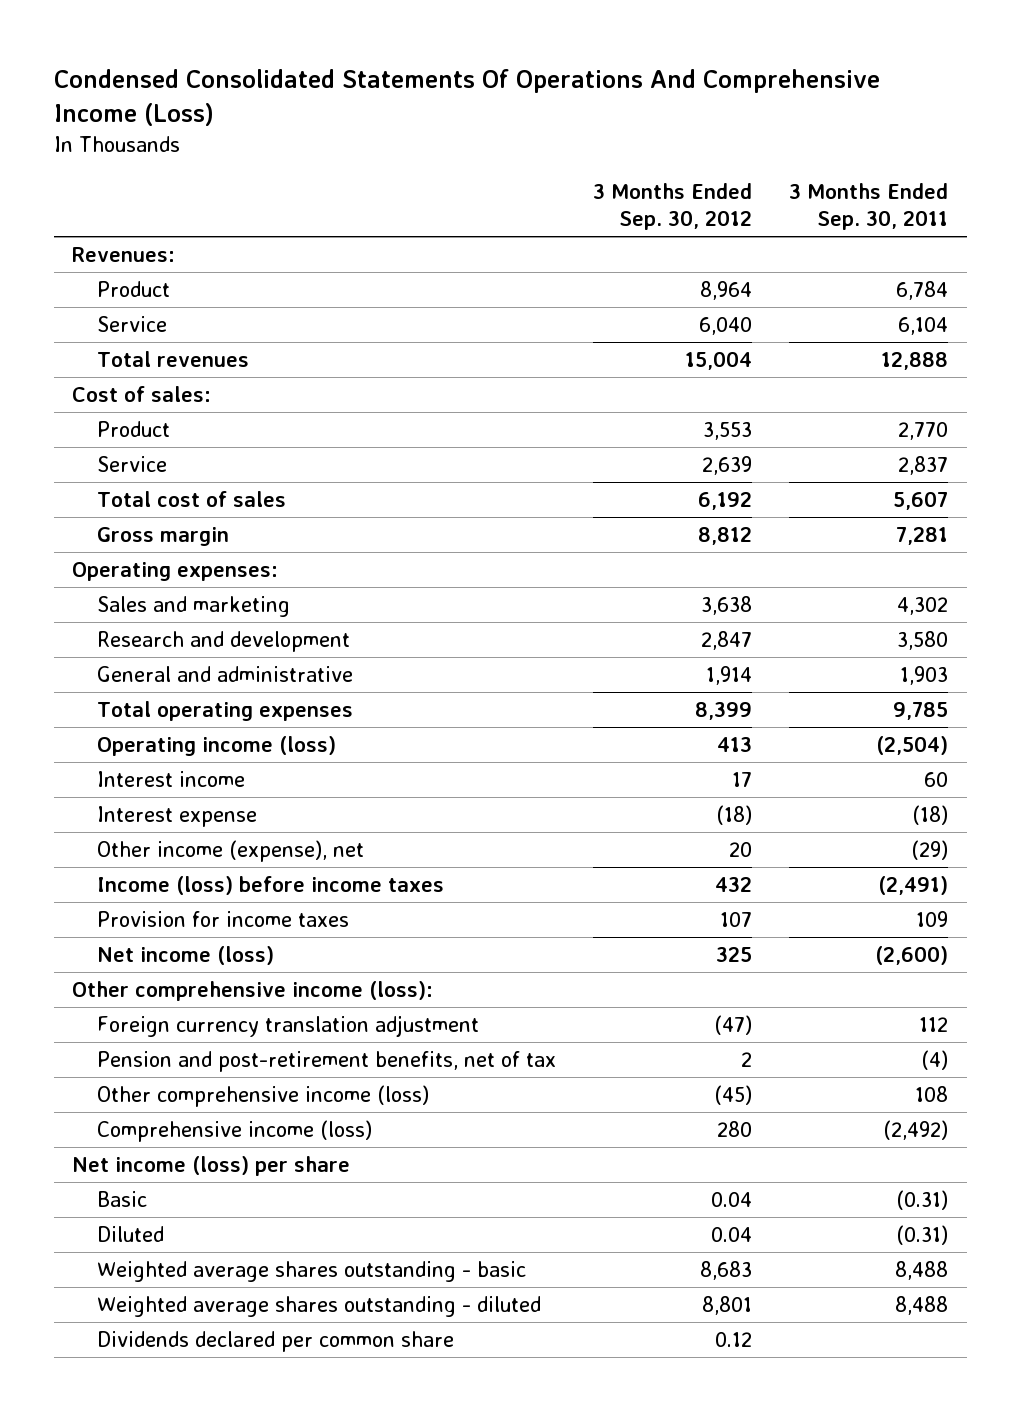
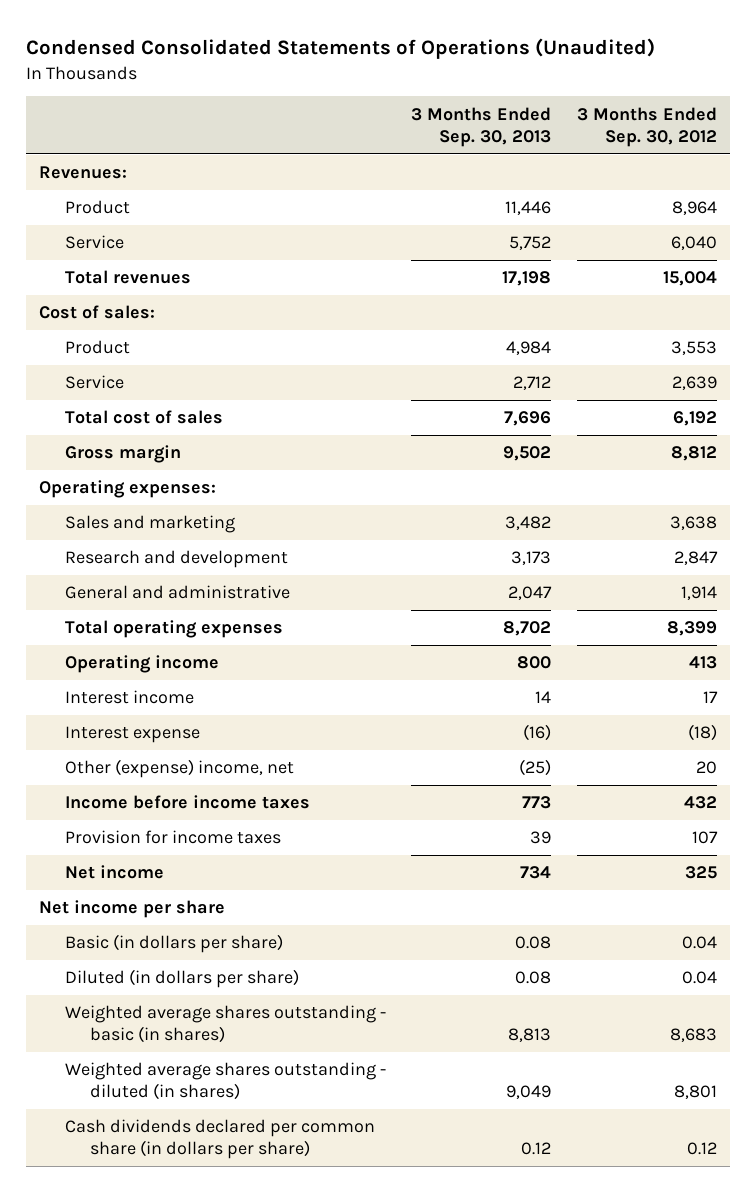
[53,68,880,127] Condensed Consolidated Statements Of Operations And Comprehensive Income (Loss) -> [26,38,656,60] Condensed Consolidated Statements of Operations (Unaudited)
[789,182,949,230] 3 Months Ended Sep. 30, 2011 -> none
none -> [411,106,552,147] 3 Months Ended Sep. 30, 2013
[97,736,337,757] Operating income (loss) -> [64,655,219,674] Operating income
[97,840,365,863] Other income (expense), net -> [64,759,294,779] Other (expense) income, net
[97,876,445,896] Income (loss) before income taxes -> [64,795,310,810] Income before income taxes
[72,981,434,1002] Other comprehensive income (loss): -> none
[97,1015,480,1038] Foreign currency translation adjustment -> none
[97,1051,557,1073] Pension and post-retirement benefits, net of tax -> none
[97,1085,430,1108] Other comprehensive income (loss) -> none
[97,1120,373,1143] Comprehensive income (loss) -> none
[97,946,275,966] Net income (loss) -> [64,865,164,880] Net income
[72,1156,351,1177] Net income (loss) per share -> [39,900,226,919] Net income per share
[97,1191,148,1208] Basic -> [64,934,283,954] Basic (in dollars per share)
[97,1226,165,1243] Diluted -> [64,969,299,989] Diluted (in dollars per share)
[97,1261,527,1283] Weighted average shares outstanding - basic -> [64,1005,386,1044] Weighted average shares outstanding - basic (in shares)
[97,1296,542,1318] Weighted average shares outstanding - diluted -> [64,1062,386,1101] Weighted average shares outstanding - diluted (in shares)
[97,1331,455,1353] Dividends declared per common share -> [64,1119,375,1160] Cash dividends declared per common share (in dollars per share)

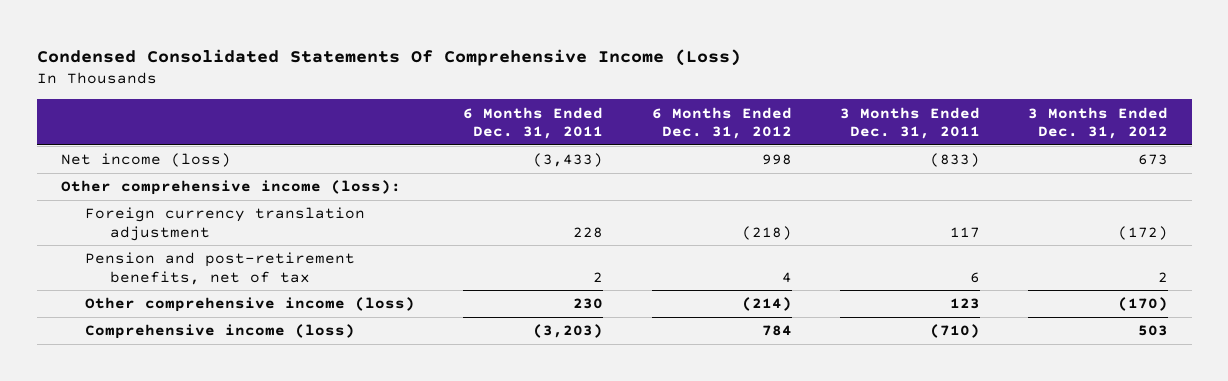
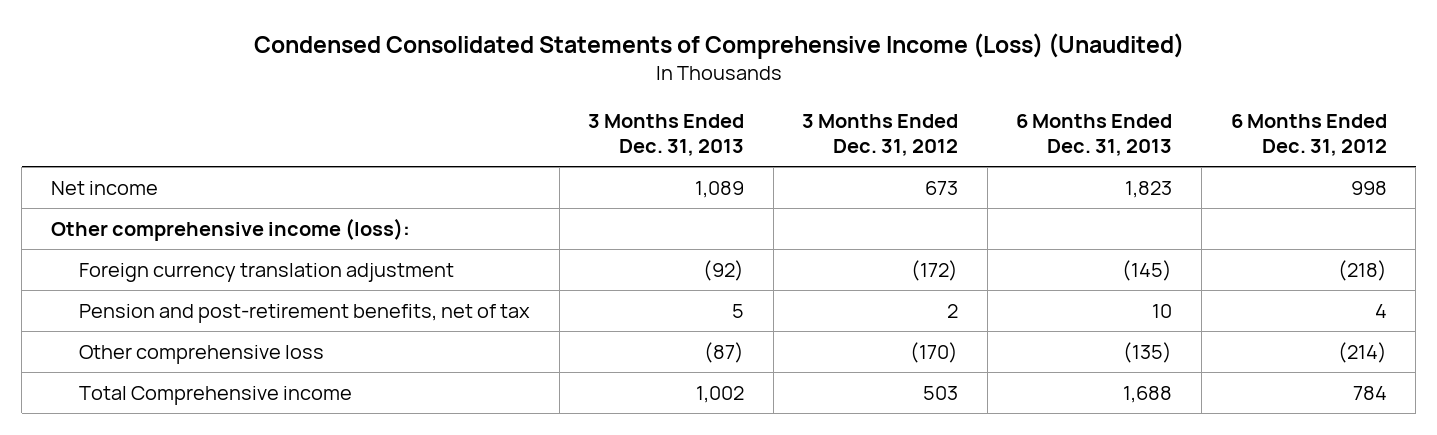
[36,48,741,66] Condensed Consolidated Statements Of Comprehensive Income (Loss) -> [253,32,1184,59] Condensed Consolidated Statements of Comprehensive Income (Loss) (Unaudited)
[463,106,604,140] 6 Months Ended Dec. 31, 2011 -> none
[839,106,980,140] 3 Months Ended Dec. 31, 2011 -> none
none -> [588,113,745,157] 3 Months Ended Dec. 31, 2013
none -> [1016,113,1173,157] 6 Months Ended Dec. 31, 2013
[60,153,231,168] Net income (loss) -> [50,180,158,195] Net income
[85,297,416,313] Other comprehensive income (loss) -> [79,344,325,364] Other comprehensive loss
[85,324,356,340] Comprehensive income (loss) -> [79,385,353,405] Total Comprehensive income

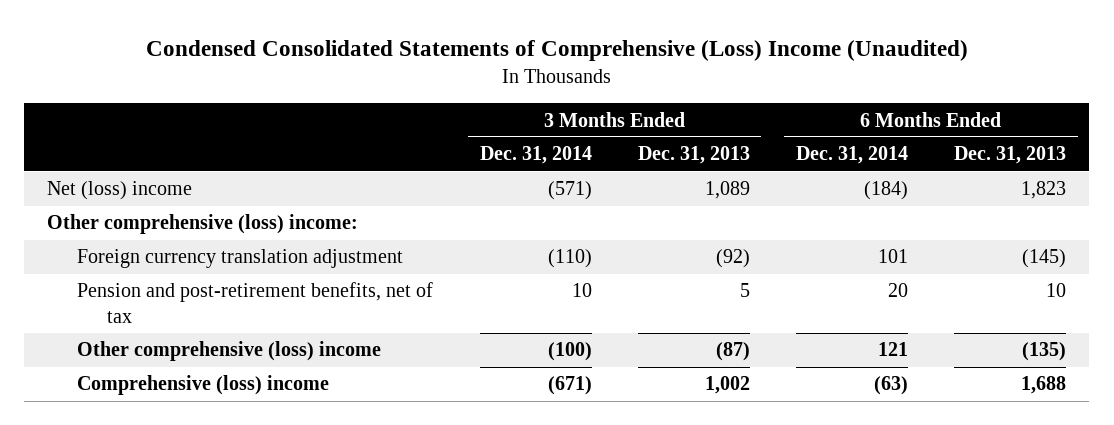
[253,32,1184,59] Condensed Consolidated Statements of Comprehensive Income (Loss) (Unaudited) -> [145,39,968,61] Condensed Consolidated Statements of Comprehensive (Loss) Income (Unaudited)
[802,113,959,157] 3 Months Ended Dec. 31, 2012 -> none
[1230,113,1387,157] 6 Months Ended Dec. 31, 2012 -> none
none -> [479,146,592,165] Dec. 31, 2014
none -> [795,146,908,165] Dec. 31, 2014
[50,180,158,195] Net income -> [47,181,193,201] Net (loss) income
[50,217,410,241] Other comprehensive income (loss): -> [47,214,359,235] Other comprehensive (loss) income:
[79,344,325,364] Other comprehensive loss -> [77,341,382,362] Other comprehensive (loss) income
[79,385,353,405] Total Comprehensive income -> [77,375,330,396] Comprehensive (loss) income

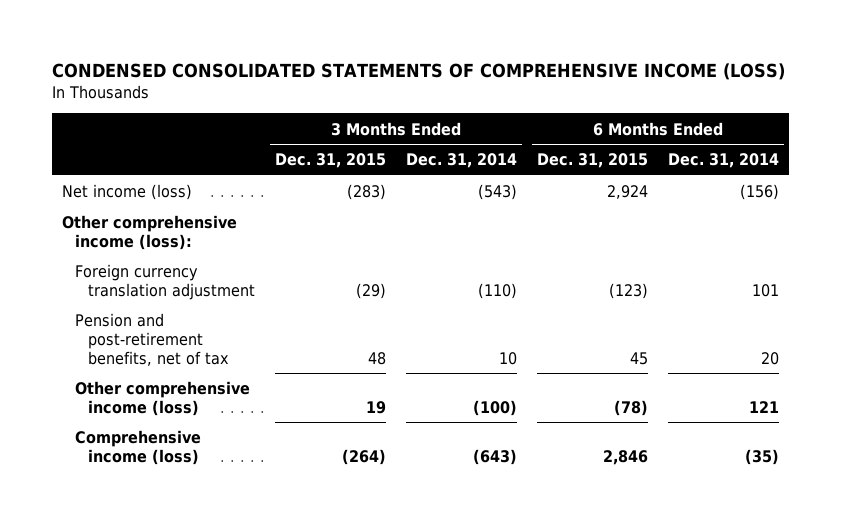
[145,39,968,61] Condensed Consolidated Statements of Comprehensive (Loss) Income (Unaudited) -> [52,62,786,80] CONDENSED CONSOLIDATED STATEMENTS OF COMPREHENSIVE INCOME (LOSS)
[637,146,750,165] Dec. 31, 2013 -> none
[954,146,1067,165] Dec. 31, 2013 -> none
none -> [274,153,386,169] Dec. 31, 2015
none -> [536,153,648,169] Dec. 31, 2015
[47,181,193,201] Net (loss) income -> [62,184,193,201] Net income (loss)
[547,181,592,201] (571) -> [477,184,517,201] (543)
[863,181,908,201] (184) -> [739,184,779,201] (156)
[47,214,359,235] Other comprehensive (loss) income: -> [62,215,238,250] Other comprehensive income (loss):
[77,341,382,362] Other comprehensive (loss) income -> [75,381,251,416] Other comprehensive income (loss)
[77,375,330,396] Comprehensive (loss) income -> [75,430,202,465] Comprehensive income (loss)
[547,376,592,396] (671) -> [472,448,517,465] (643)
[873,376,908,396] (63) -> [744,448,779,465] (35)

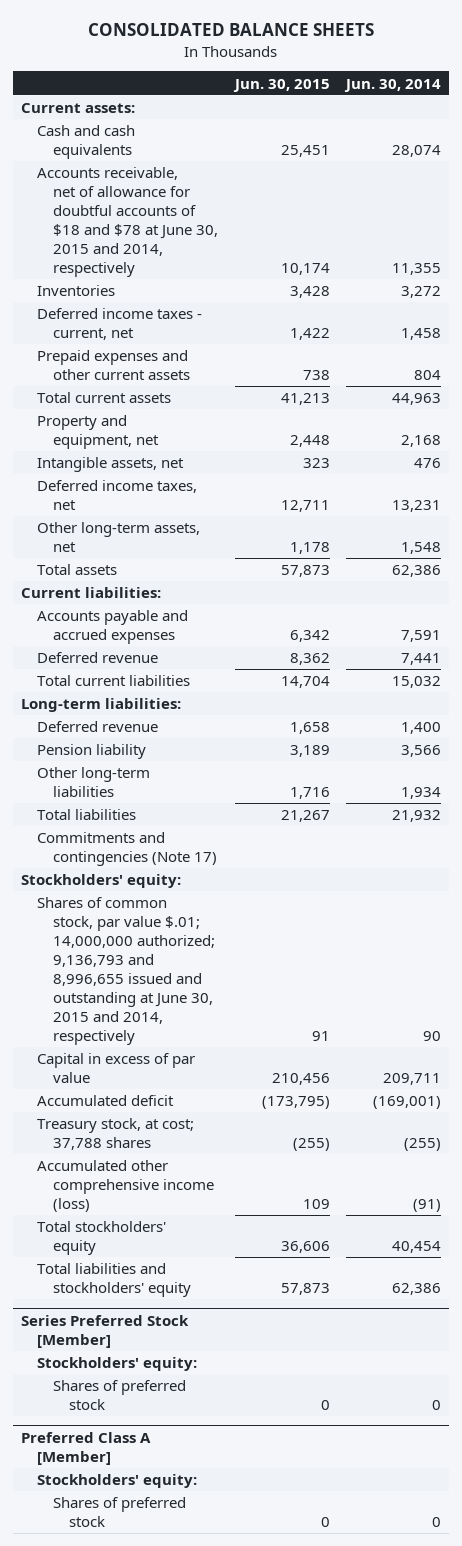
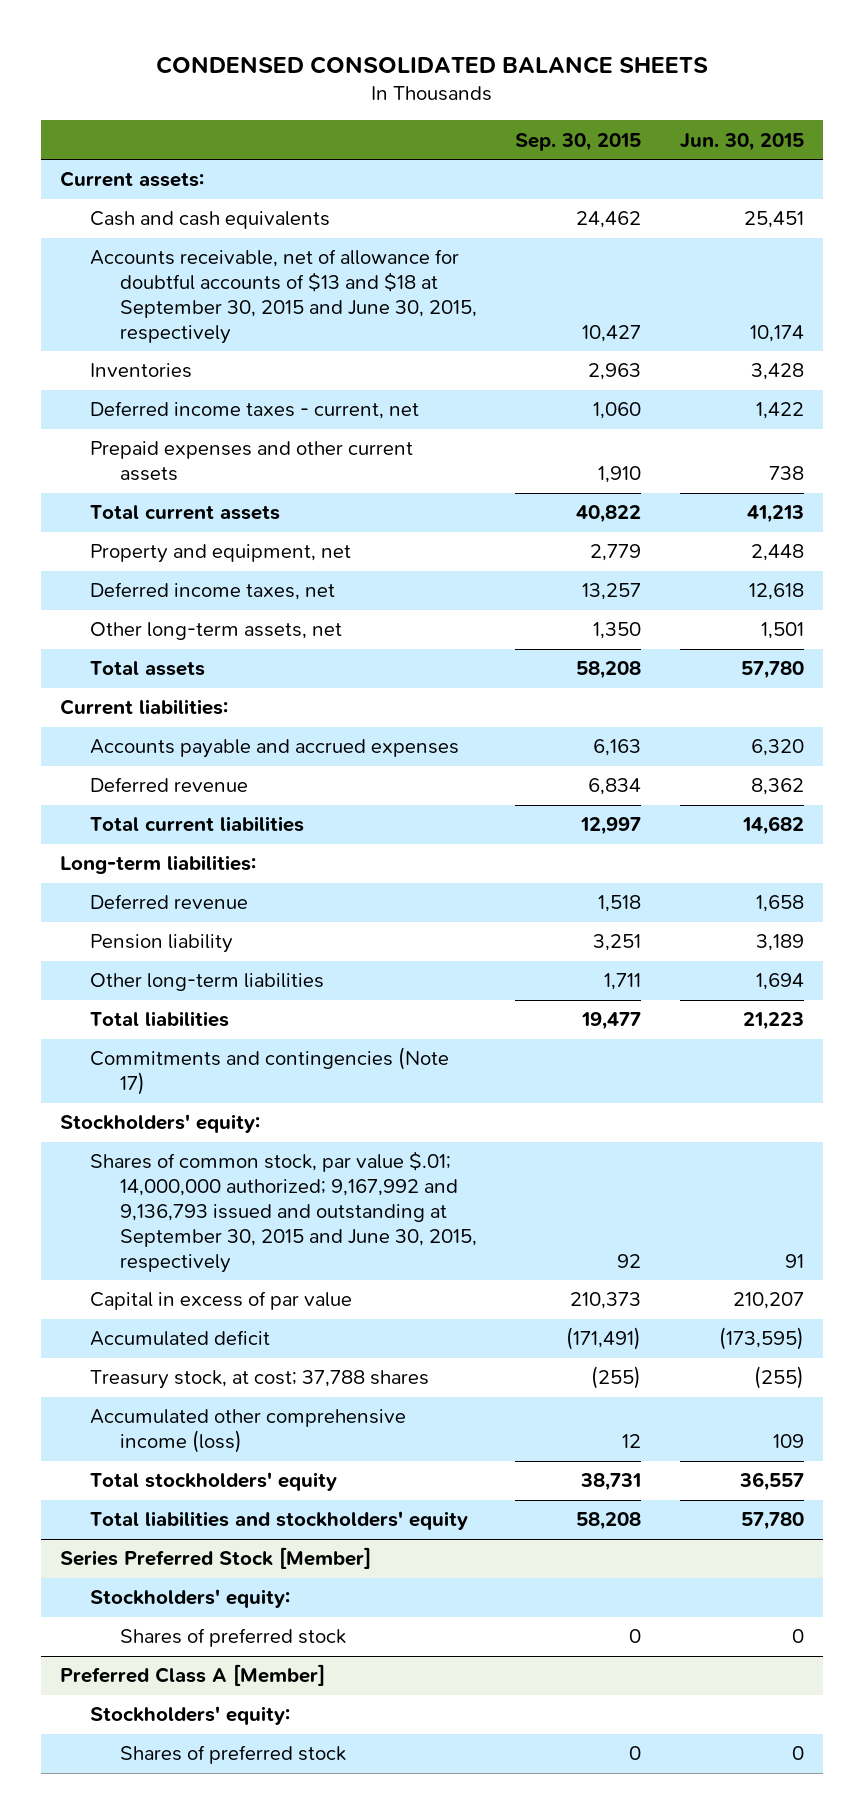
[88,23,375,37] CONSOLIDATED BALANCE SHEETS -> [155,55,708,74] CONDENSED CONSOLIDATED BALANCE SHEETS
[344,78,442,92] Jun. 30, 2014 -> none
none -> [515,132,642,151] Sep. 30, 2015
[37,167,219,278] Accounts receivable, net of allowance for doubtful accounts of $18 and $78 at June 30, 2015 and 2014, respectively -> [90,249,478,344] Accounts receivable, net of allowance for doubtful accounts of $13 and $18 at September 30, 2015 and June 30, 2015, respectively
[37,457,185,473] Intangible assets, net -> none
[280,500,330,513] 12,711 -> [748,583,804,601] 12,618
[289,542,330,555] 1,178 -> [760,622,804,640] 1,501
[280,565,330,578] 57,873 -> [740,661,804,680] 57,780
[289,630,330,643] 6,342 -> [750,739,804,757] 6,320
[280,676,330,689] 14,704 -> [741,816,804,836] 14,682
[289,787,330,800] 1,716 -> [755,973,804,991] 1,694
[280,810,330,823] 21,267 -> [742,1012,804,1031] 21,223
[37,897,216,1046] Shares of common stock, par value $.01; 14,000,000 authorized; 9,136,793 and 8,996,655 issued and outstanding at June 30, 2015 and 2014, respectively -> [90,1151,478,1273] Shares of common stock, par value $.01; 14,000,000 authorized; 9,167,992 and 9,136,793 issued and outstanding at September 30, 2015 and June 30, 2015, respectively
[271,1073,330,1086] 210,456 -> [732,1292,804,1310] 210,207
[261,1096,330,1110] (173,795) -> [718,1327,804,1351] (173,595)
[280,1241,330,1254] 36,606 -> [738,1472,804,1492] 36,557
[280,1283,330,1296] 57,873 -> [740,1512,804,1531] 57,780

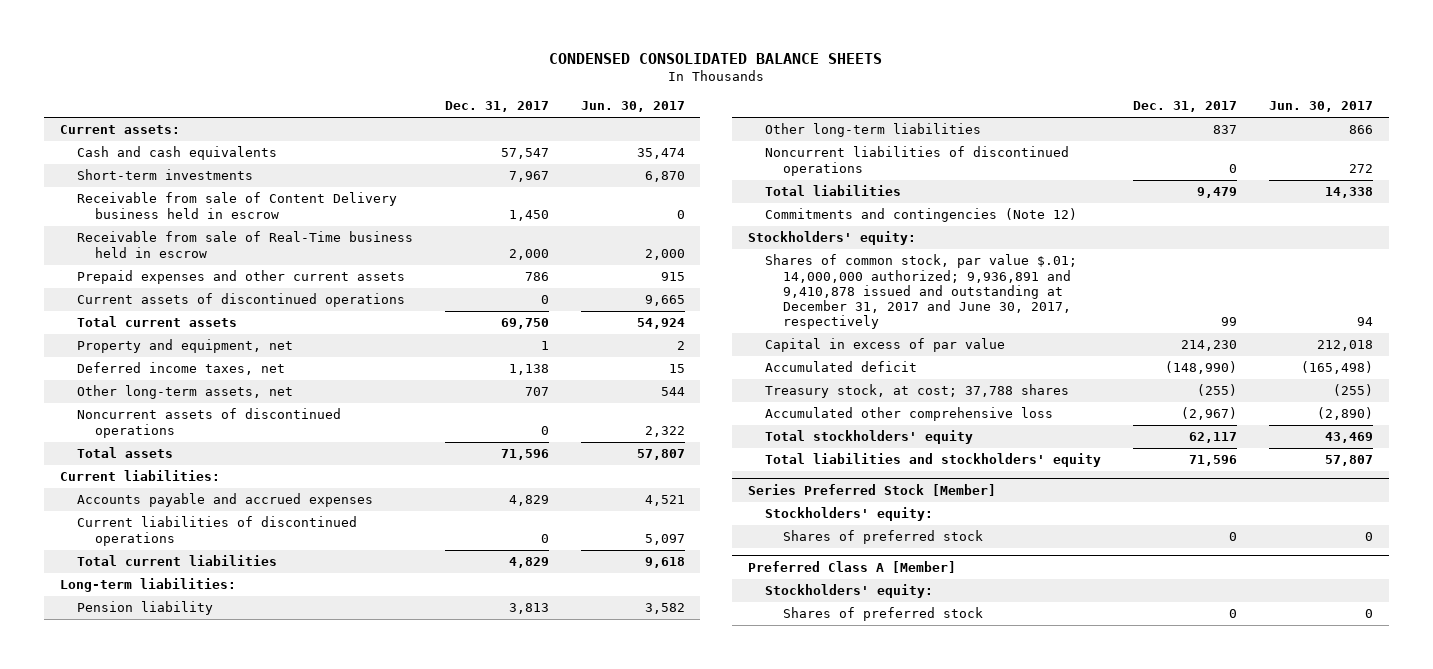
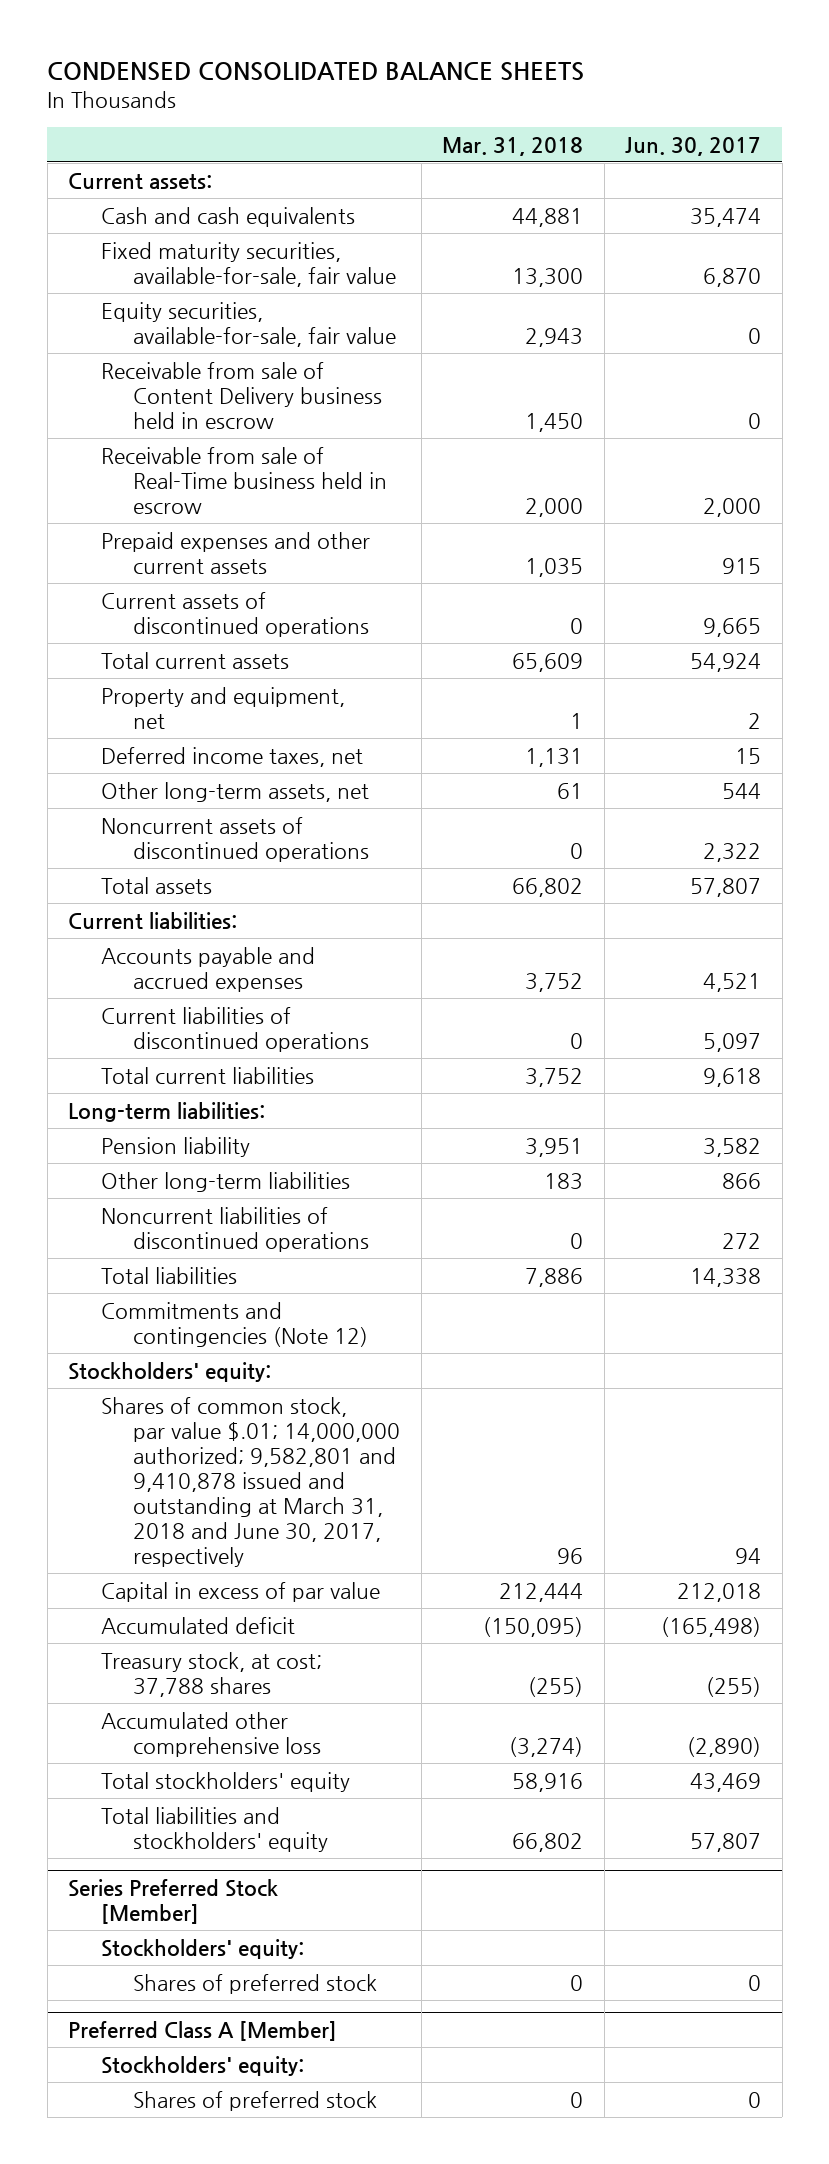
[444,101,549,113] Dec. 31, 2017 -> none
none -> [442,136,584,156] Mar. 31, 2018
[77,169,254,181] Short-term investments -> [100,241,397,287] Fixed maturity securities, available-for-sale, fair value
none -> [100,301,397,347] Equity securities, available-for-sale, fair value
[765,254,1078,330] Shares of common stock, par value $.01; 14,000,000 authorized; 9,936,891 and 9,410,878 issued and outstanding at December 31, 2017 and June 30, 2017, respectively -> [100,1396,401,1568] Shares of common stock, par value $.01; 14,000,000 authorized; 9,582,801 and 9,410,878 issued and outstanding at March 31, 2018 and June 30, 2017, respectively

